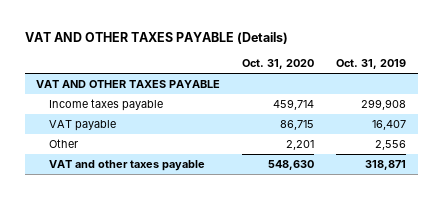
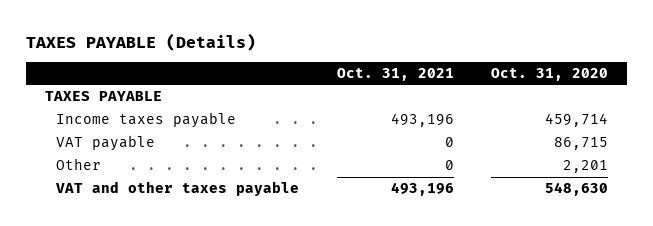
[24,31,288,44] VAT AND OTHER TAXES PAYABLE (Details) -> [25,32,256,51] TAXES PAYABLE (Details)
[336,58,407,69] Oct. 31, 2019 -> none
none -> [336,67,454,81] Oct. 31, 2021
[35,80,220,89] VAT AND OTHER TAXES PAYABLE -> [44,91,162,102] TAXES PAYABLE

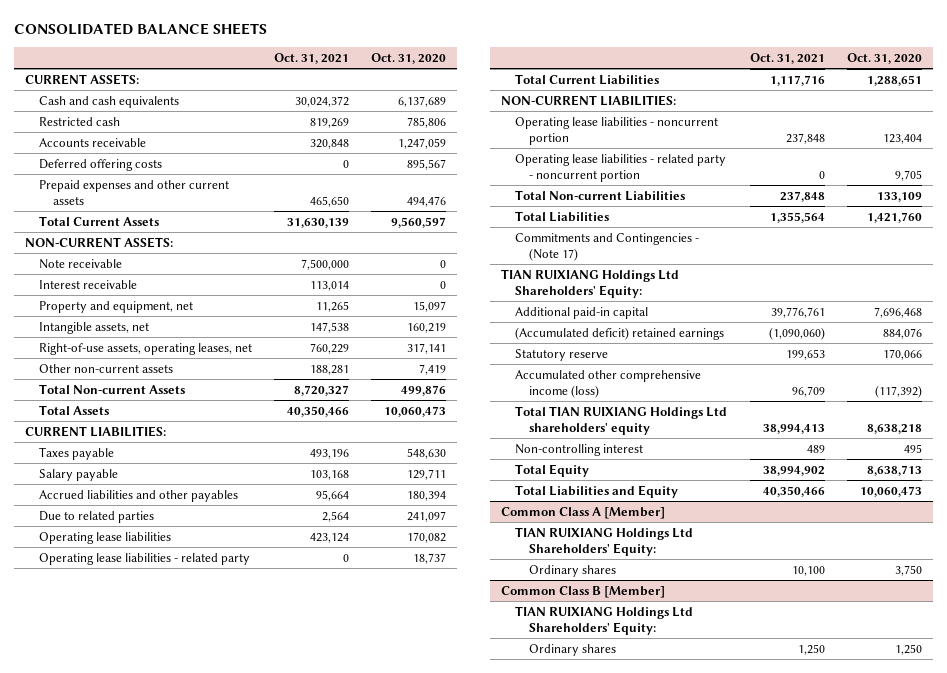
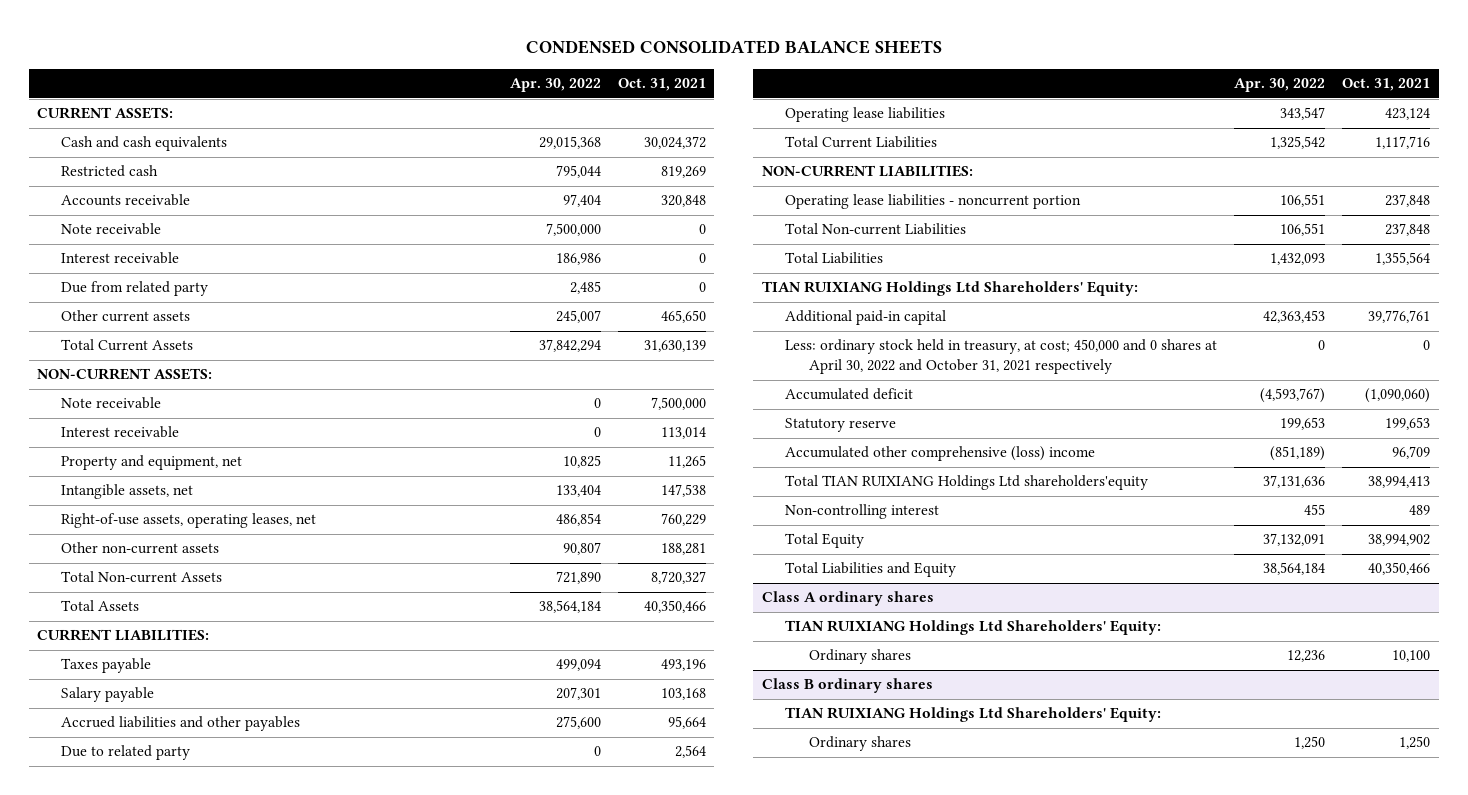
[13,23,267,36] CONSOLIDATED BALANCE SHEETS -> [525,40,942,55] CONDENSED CONSOLIDATED BALANCE SHEETS
[370,53,446,65] Oct. 31, 2020 -> none
none -> [509,78,601,93] Apr. 30, 2022
[38,158,162,171] Deferred offering costs -> none
none -> [60,223,161,236] Note receivable
none -> [60,252,179,265] Interest receivable
none -> [60,281,208,297] Due from related party
[38,179,229,205] Prepaid expenses and other current assets -> [60,310,190,323] Other current assets
[38,510,154,523] Due to related parties -> [60,745,190,761] Due to related party
[38,552,250,565] Operating lease liabilities - related party -> none
[514,153,726,182] Operating lease liabilities - related party - noncurrent portion -> none
[514,232,699,261] Commitments and Contingencies - (Note 17) -> none
none -> [785,339,1218,375] Less: ordinary stock held in treasury, at cost; 450,000 and 0 shares at April 30, 2022 and October 31, 2021 respectively
[514,326,724,340] (Accumulated deficit) retained earnings -> [785,388,914,401] Accumulated deficit
[514,369,701,398] Accumulated other comprehensive income (loss) -> [785,446,1096,462] Accumulated other comprehensive (loss) income
[514,405,727,435] Total TIAN RUIXIANG Holdings Ltd shareholders' equity -> [785,475,1149,491] Total TIAN RUIXIANG Holdings Ltd shareholders'equity
[500,506,665,519] Common Class A [Member] -> [761,591,934,607] Class A ordinary shares
[500,585,665,598] Common Class B [Member] -> [761,678,933,694] Class B ordinary shares

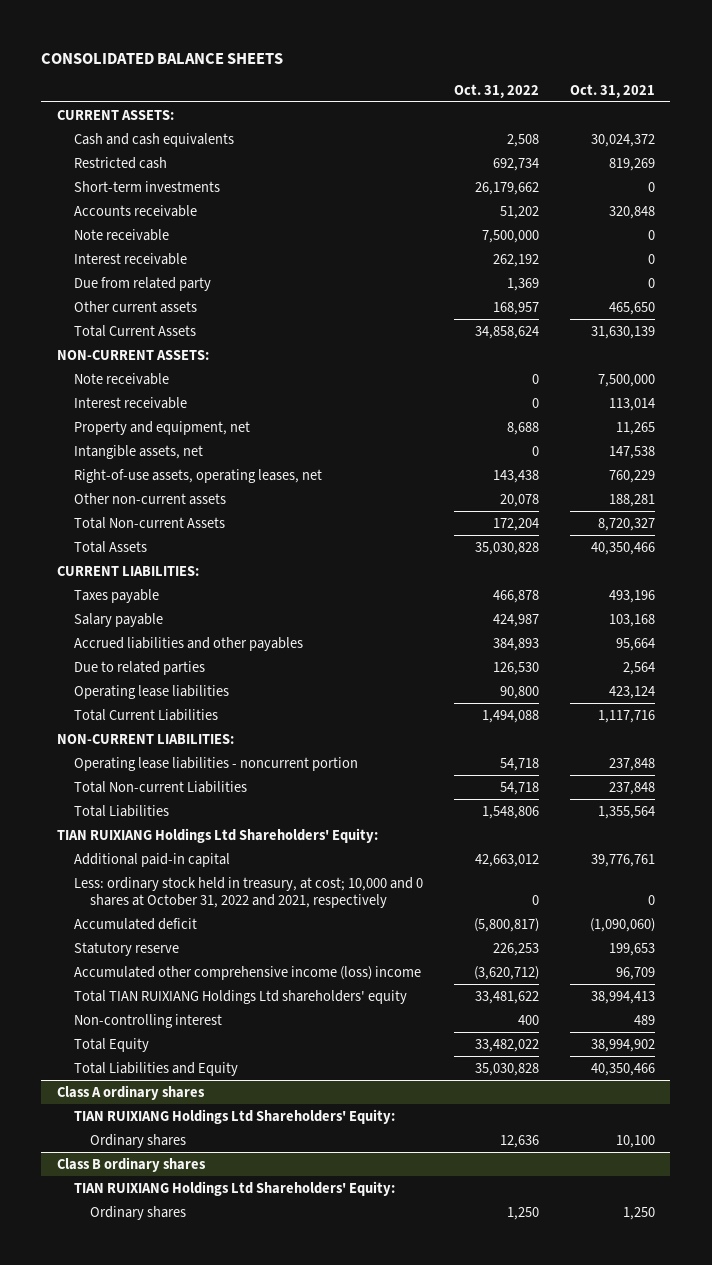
[525,40,942,55] CONDENSED CONSOLIDATED BALANCE SHEETS -> [41,52,284,64] CONSOLIDATED BALANCE SHEETS
[509,78,601,93] Apr. 30, 2022 -> none
none -> [453,83,539,98] Oct. 31, 2022
none -> [73,180,220,192] Short-term investments
[60,745,190,761] Due to related party -> [73,660,205,675] Due to related parties
[785,339,1218,375] Less: ordinary stock held in treasury, at cost; 450,000 and 0 shares at April 30, 2022 and October 31, 2021 respectively -> [73,876,423,908] Less: ordinary stock held in treasury, at cost; 10,000 and 0 shares at October 31, 2022 and 2021, respectively
[785,446,1096,462] Accumulated other comprehensive (loss) income -> [73,965,421,980] Accumulated other comprehensive income (loss) income
[785,475,1149,491] Total TIAN RUIXIANG Holdings Ltd shareholders'equity -> [73,989,407,1004] Total TIAN RUIXIANG Holdings Ltd shareholders' equity

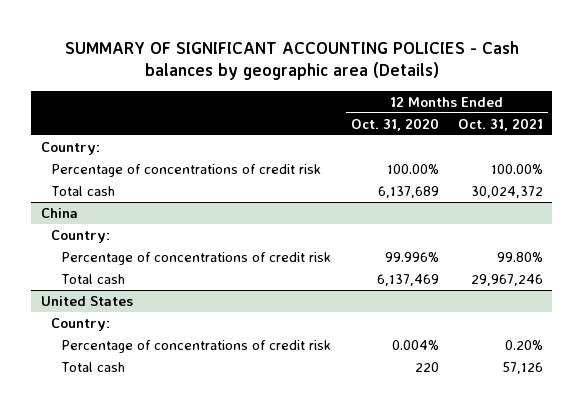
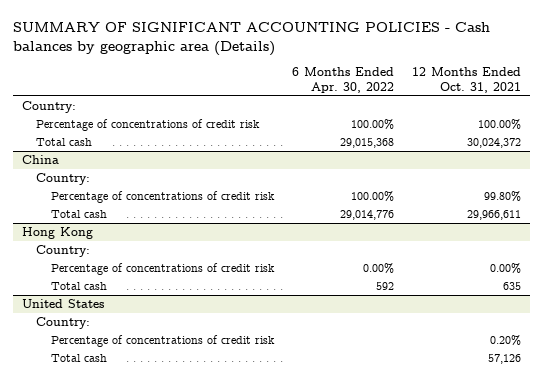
[350,117,439,131] Oct. 31, 2020 -> none
none -> [291,67,394,93] 6 Months Ended Apr. 30, 2022
[470,273,543,286] 29,967,246 -> [466,210,521,221] 29,966,611
none -> [22,227,94,240] Hong Kong
none -> [36,245,91,258] Country:
none -> [50,263,275,276] Percentage of concentrations of credit risk
none -> [50,282,107,291] Total cash

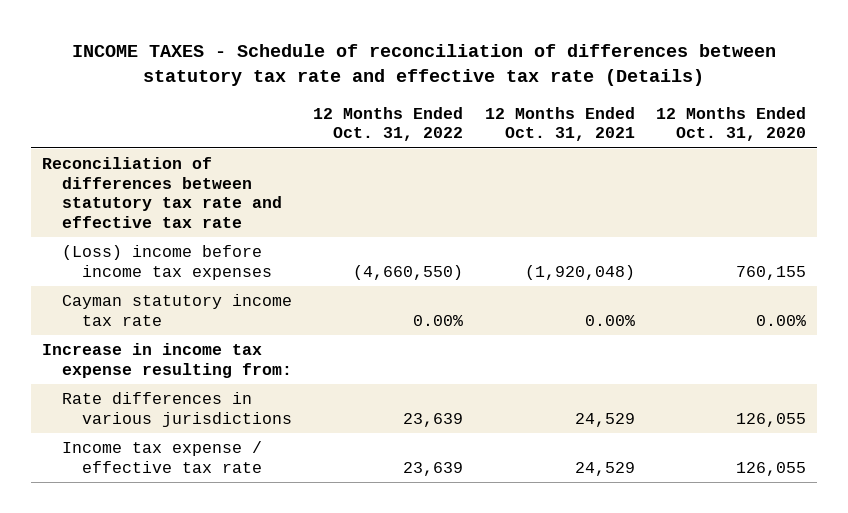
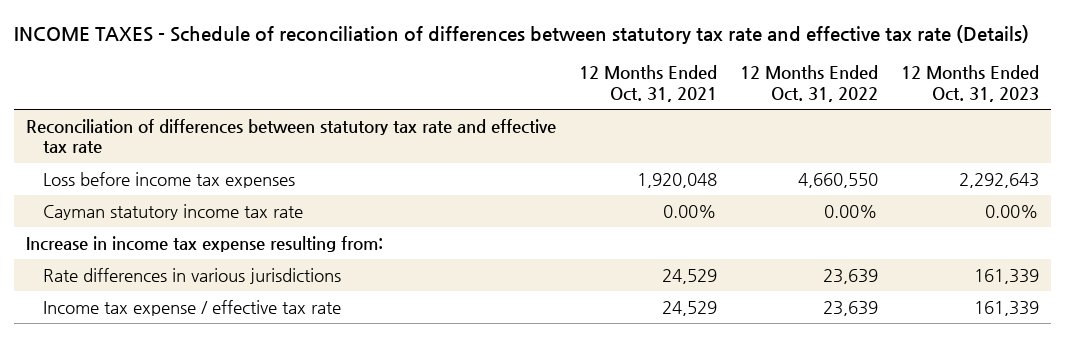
[656,106,807,141] 12 Months Ended Oct. 31, 2020 -> none
none -> [901,65,1040,102] 12 Months Ended Oct. 31, 2023
[62,245,273,280] (Loss) income before income tax expenses -> [42,172,295,189] Loss before income tax expenses
[353,264,464,280] (4,660,550) -> [798,173,879,189] 4,660,550
[524,264,635,280] (1,920,048) -> [636,173,717,189] 1,920,048

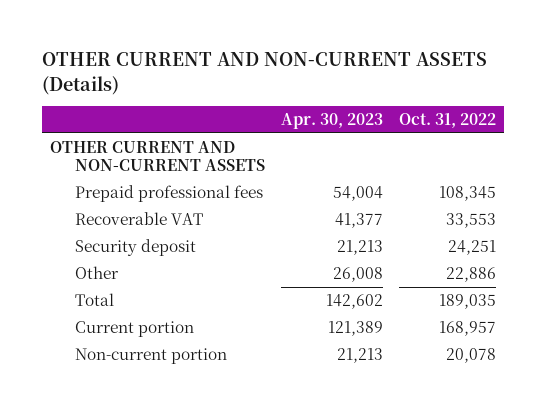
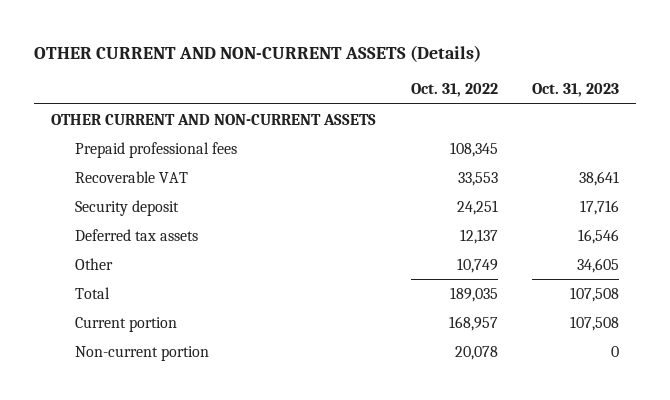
[281,113,384,130] Apr. 30, 2023 -> none
none -> [531,83,619,98] Oct. 31, 2023
none -> [74,228,198,241] Deferred tax assets
[446,266,497,282] 22,886 -> [456,257,498,273] 10,749

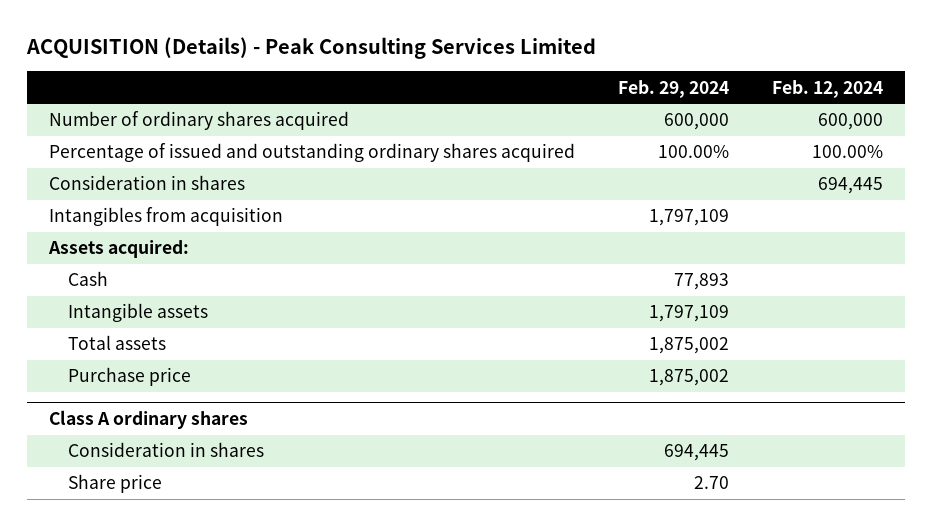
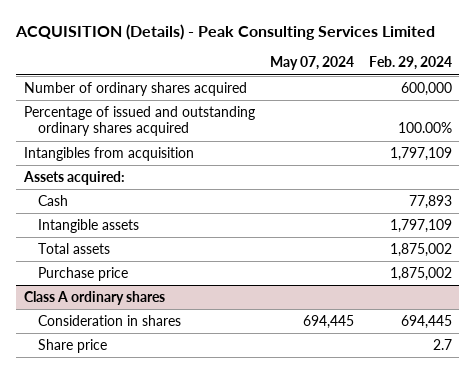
[772,79,884,98] Feb. 12, 2024 -> none
none -> [269,56,354,71] May 07, 2024
[48,175,245,191] Consideration in shares -> none
[693,476,729,490] 2.70 -> [432,338,452,350] 2.7

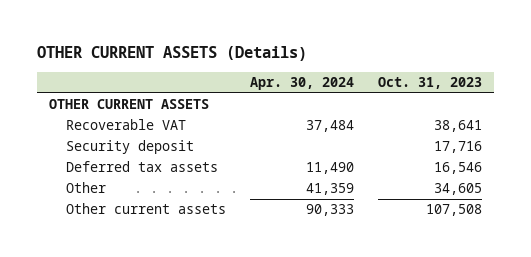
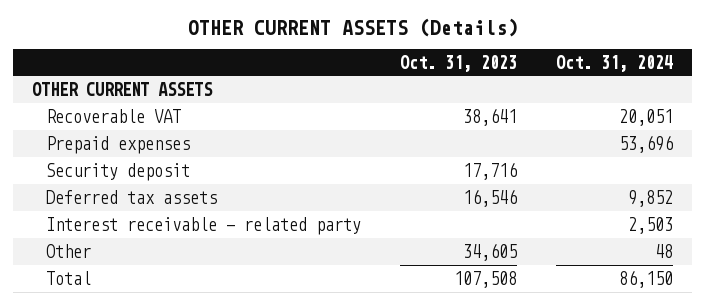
[249,77,354,91] Apr. 30, 2024 -> none
none -> [555,54,673,72] Oct. 31, 2024
none -> [46,135,191,154] Prepaid expenses
none -> [46,216,362,235] Interest receivable - related party
[65,203,226,215] Other current assets -> [46,270,92,285] Total

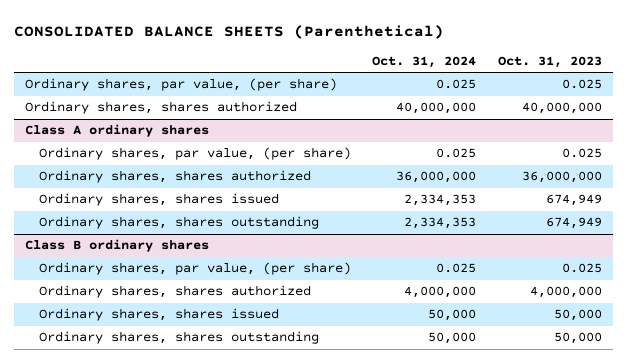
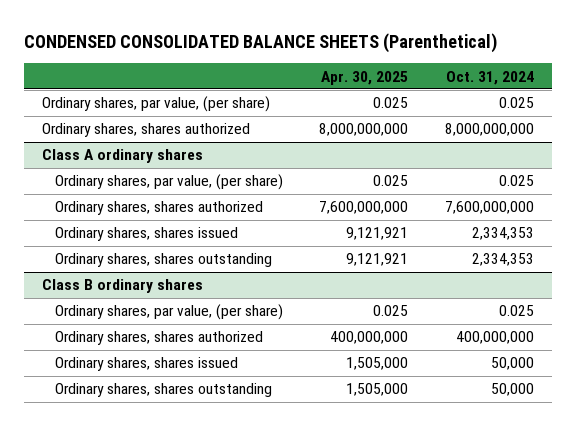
[14,24,445,39] CONSOLIDATED BALANCE SHEETS (Parenthetical) -> [23,32,497,53] CONDENSED CONSOLIDATED BALANCE SHEETS (Parenthetical)
[497,56,602,69] Oct. 31, 2023 -> none
none -> [321,70,409,85] Apr. 30, 2025
[396,102,477,115] 40,000,000 -> [444,123,534,137] 8,000,000,000
[396,171,477,184] 36,000,000 -> [444,201,534,215] 7,600,000,000
[404,286,477,299] 4,000,000 -> [455,331,534,345] 400,000,000

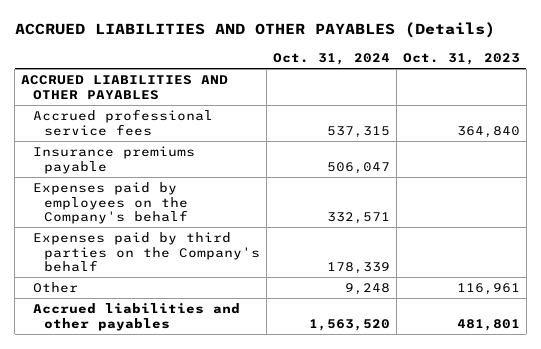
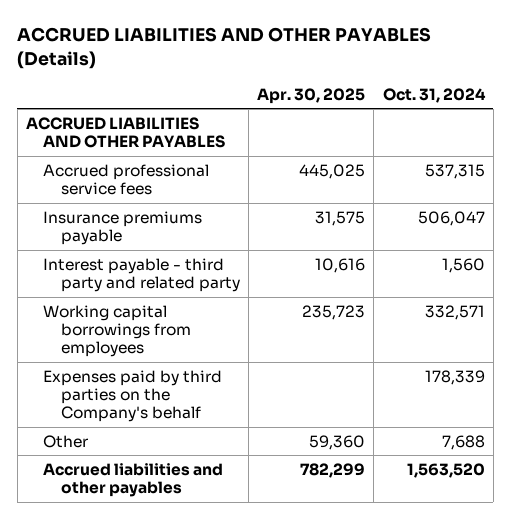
[402,52,520,65] Oct. 31, 2023 -> none
none -> [257,87,366,104] Apr. 30, 2025
none -> [43,257,240,292] Interest payable - third party and related party
[32,181,189,225] Expenses paid by employees on the Company's behalf -> [43,304,191,358] Working capital borrowings from employees
[344,282,390,295] 9,248 -> [441,434,485,450] 7,688

